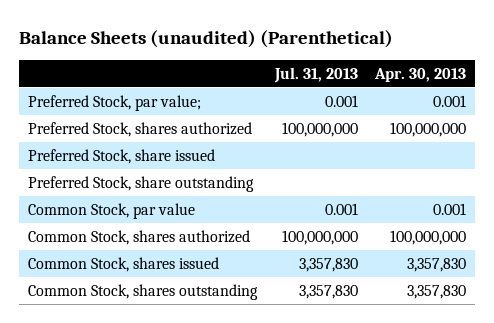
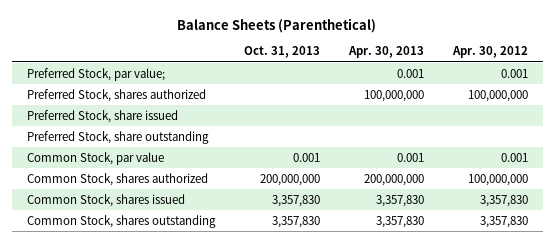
[18,29,393,48] Balance Sheets (unaudited) (Parenthetical) -> [177,17,377,33] Balance Sheets (Parenthetical)
[273,66,358,83] Jul. 31, 2013 -> none
none -> [243,46,320,59] Oct. 31, 2013
none -> [452,46,529,59] Apr. 30, 2012
[390,229,467,245] 100,000,000 -> [363,173,424,186] 200,000,000

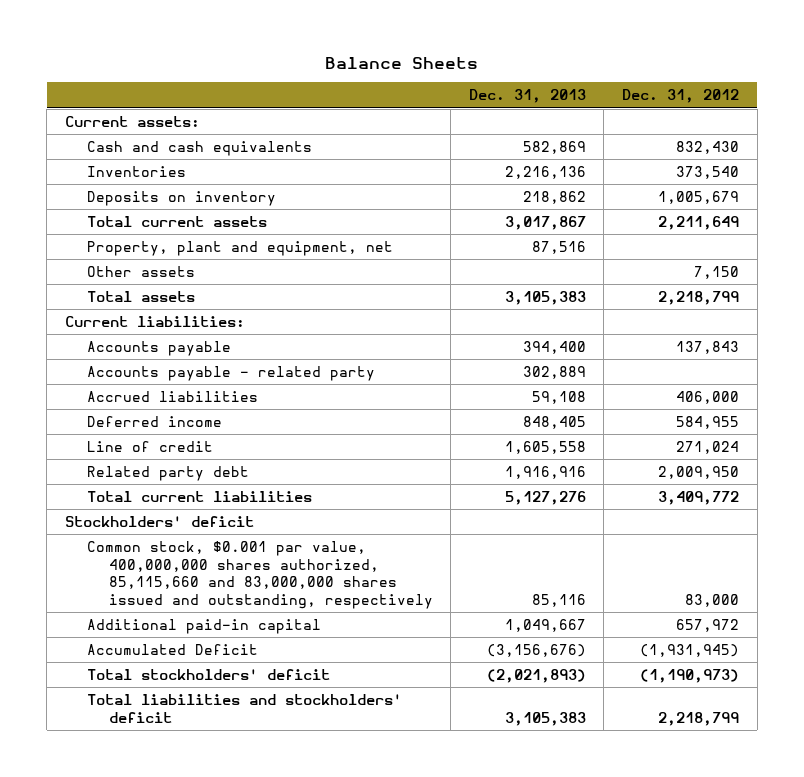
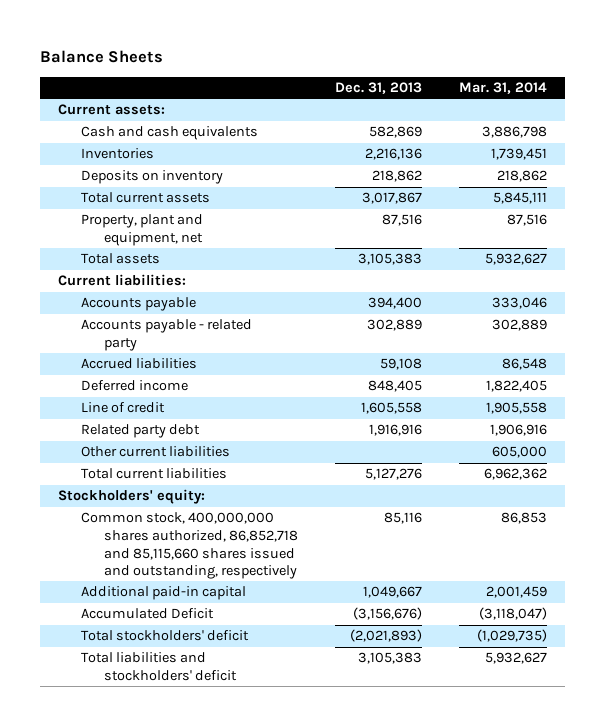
[621,89,739,104] Dec. 31, 2012 -> none
none -> [458,82,547,95] Mar. 31, 2014
[86,265,195,277] Other assets -> none
none -> [80,446,230,458] Other current liabilities
[65,515,255,527] Stockholders' deficit -> [58,489,206,505] Stockholders' equity:
[86,540,433,609] Common stock, $0.001 par value, 400,000,000 shares authorized, 85,115,660 and 83,000,000 shares issued and outstanding, respectively -> [80,512,298,580] Common stock, 400,000,000 shares authorized, 86,852,718 and 85,115,660 shares issued and outstanding, respectively

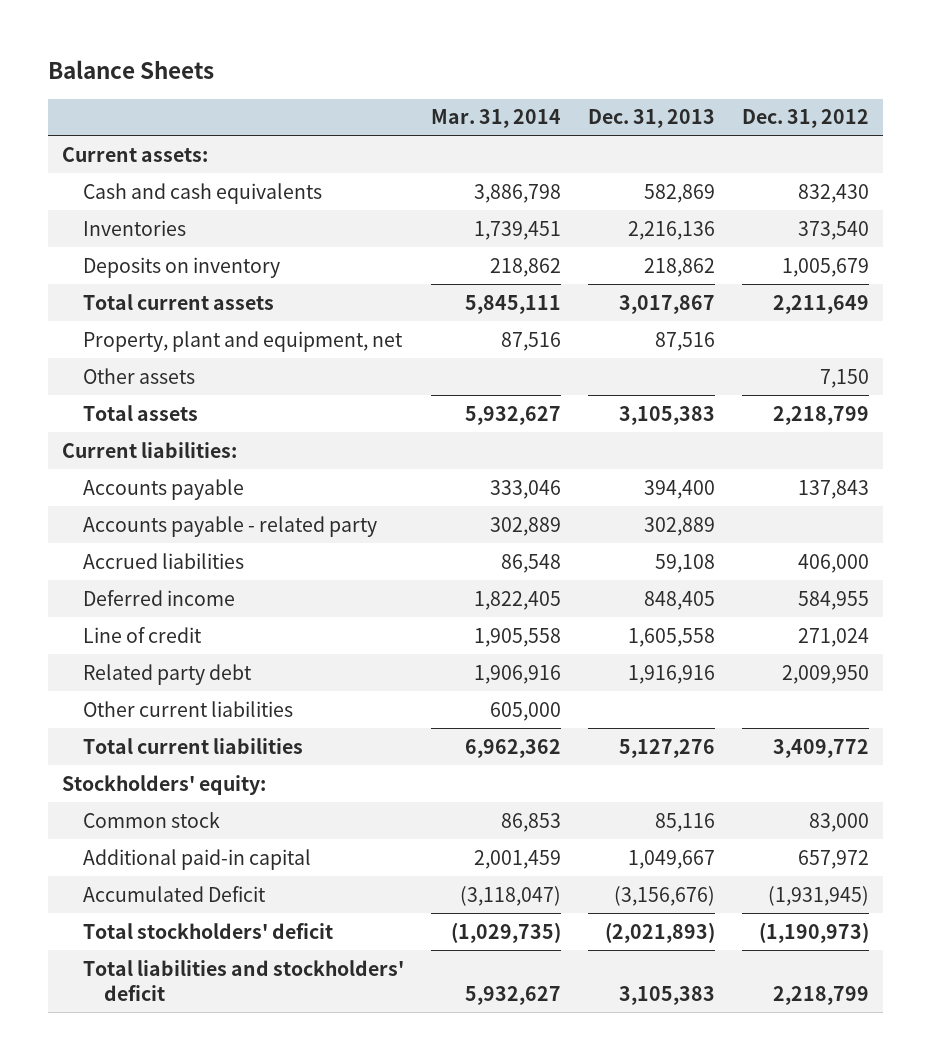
none -> [742,109,870,129] Dec. 31, 2012
none -> [82,367,195,384] Other assets
[80,512,298,580] Common stock, 400,000,000 shares authorized, 86,852,718 and 85,115,660 shares issued and outstanding, respectively -> [82,811,220,828] Common stock

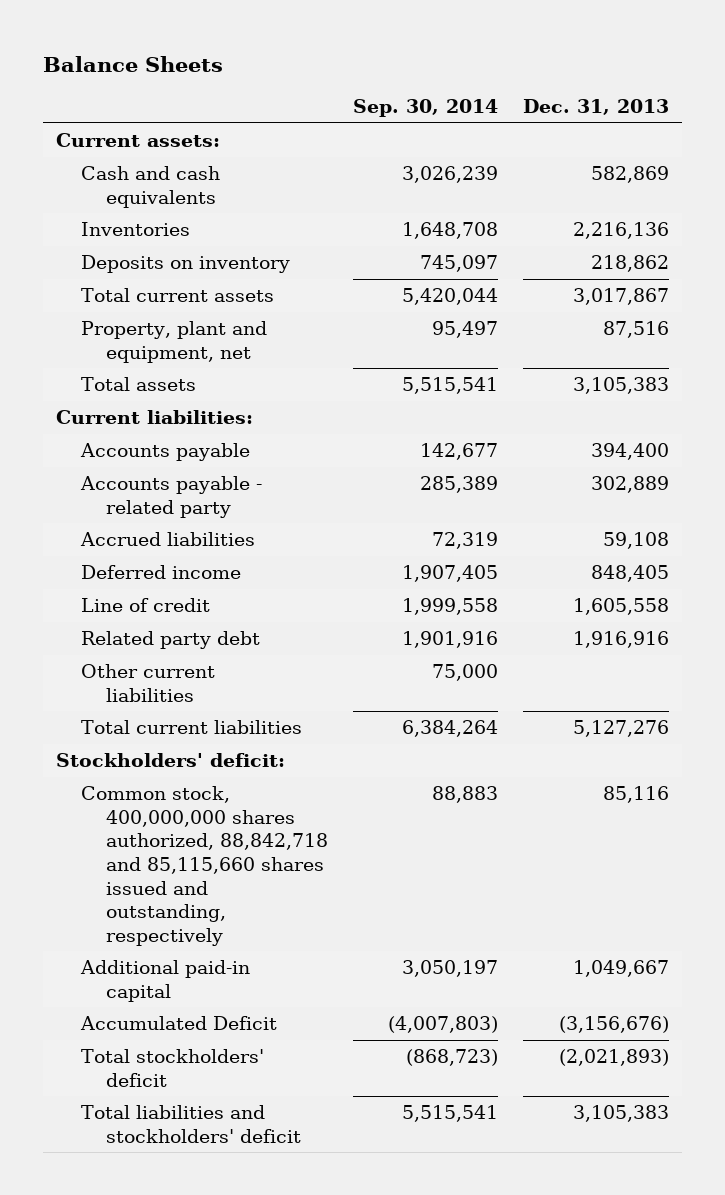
[430,109,561,129] Mar. 31, 2014 -> none
[742,109,870,129] Dec. 31, 2012 -> none
none -> [353,98,499,117] Sep. 30, 2014
[82,367,195,384] Other assets -> none
[61,774,266,795] Stockholders' equity: -> [55,753,285,768] Stockholders' deficit:
[82,811,220,828] Common stock -> [80,786,329,946] Common stock, 400,000,000 shares authorized, 88,842,718 and 85,115,660 shares issued and outstanding, respectively

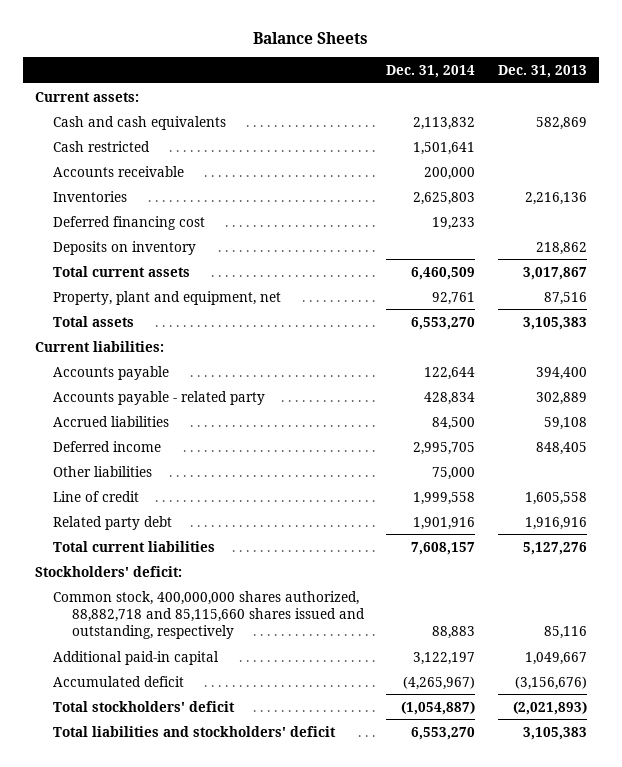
[353,98,499,117] Sep. 30, 2014 -> none
none -> [386,64,476,78] Dec. 31, 2014
none -> [53,140,151,152] Cash restricted
none -> [53,165,185,177] Accounts receivable
none -> [53,215,206,230] Deferred financing cost
none -> [53,465,153,477] Other liabilities
[80,664,215,702] Other current liabilities -> none
[80,786,329,946] Common stock, 400,000,000 shares authorized, 88,842,718 and 85,115,660 shares issued and outstanding, respectively -> [53,590,365,640] Common stock, 400,000,000 shares authorized, 88,882,718 and 85,115,660 shares issued and outstanding, respectively
[79,1016,277,1031] Accumulated Deficit -> [53,675,185,687] Accumulated deficit

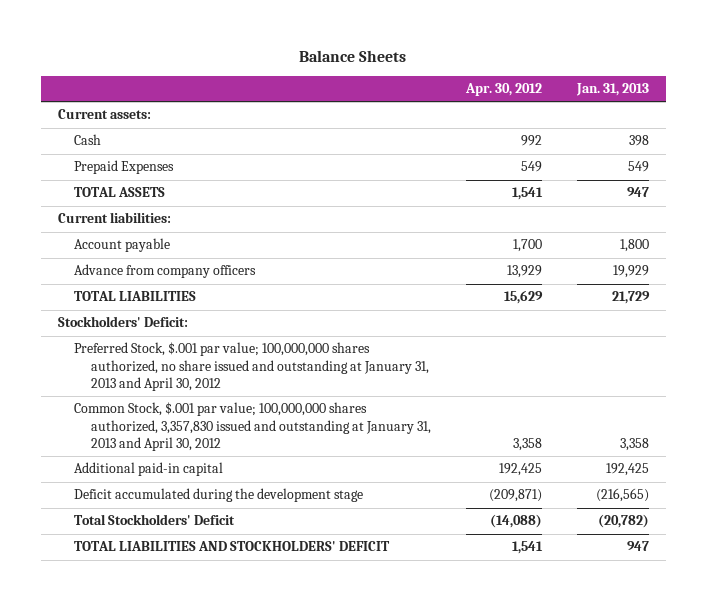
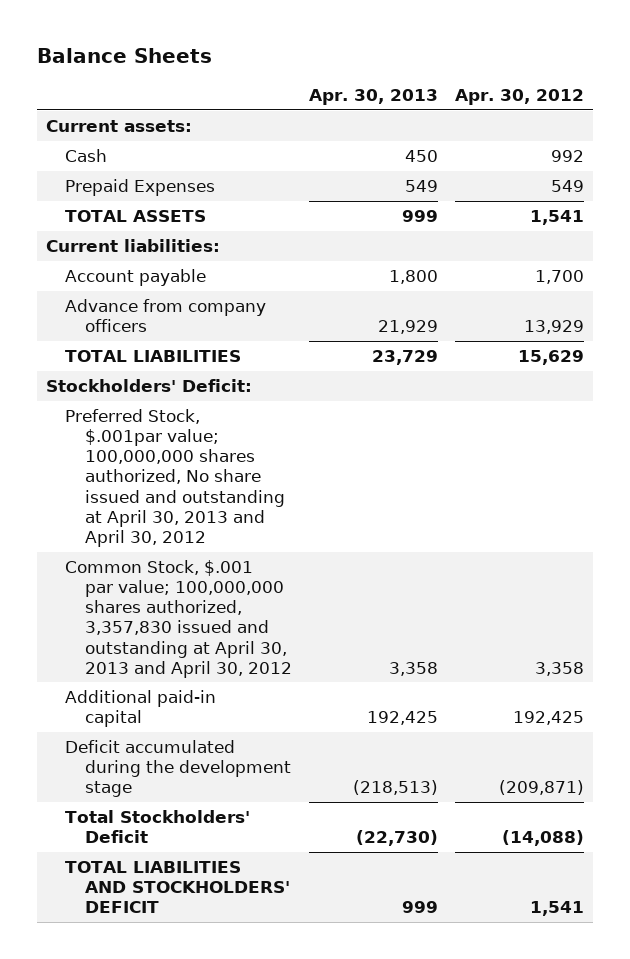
[575,83,649,97] Jan. 31, 2013 -> none
none -> [309,89,439,106] Apr. 30, 2013
[74,342,429,391] Preferred Stock, $.001 par value; 100,000,000 shares authorized, no share issued and outstanding at January 31, 2013 and April 30, 2012 -> [65,409,285,547] Preferred Stock, $.001par value; 100,000,000 shares authorized, No share issued and outstanding at April 30, 2013 and April 30, 2012
[74,402,431,451] Common Stock, $.001 par value; 100,000,000 shares authorized, 3,357,830 issued and outstanding at January 31, 2013 and April 30, 2012 -> [65,560,292,678] Common Stock, $.001 par value; 100,000,000 shares authorized, 3,357,830 issued and outstanding at April 30, 2013 and April 30, 2012

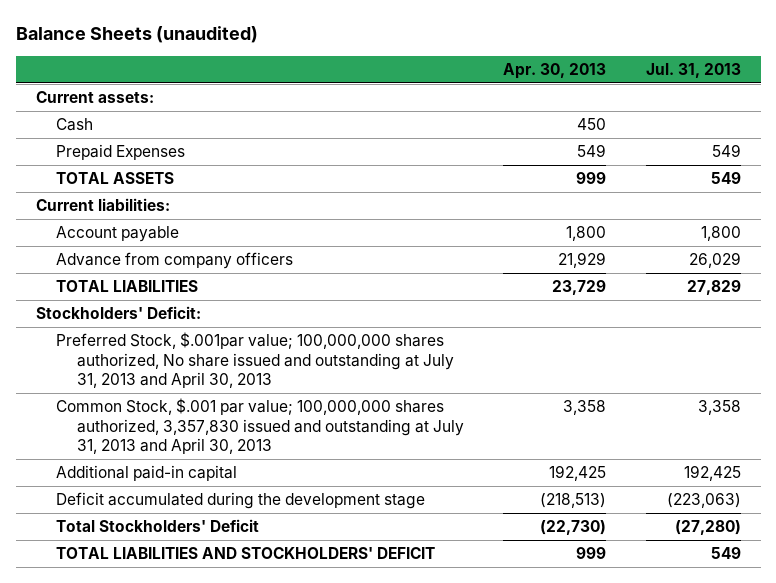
[37,48,213,64] Balance Sheets -> [15,26,258,44] Balance Sheets (unaudited)
[455,89,585,106] Apr. 30, 2012 -> none
none -> [645,63,741,79] Jul. 31, 2013
[65,409,285,547] Preferred Stock, $.001par value; 100,000,000 shares authorized, No share issued and outstanding at April 30, 2013 and April 30, 2012 -> [56,332,454,389] Preferred Stock, $.001par value; 100,000,000 shares authorized, No share issued and outstanding at July 31, 2013 and April 30, 2013
[65,560,292,678] Common Stock, $.001 par value; 100,000,000 shares authorized, 3,357,830 issued and outstanding at April 30, 2013 and April 30, 2012 -> [56,398,464,455] Common Stock, $.001 par value; 100,000,000 shares authorized, 3,357,830 issued and outstanding at July 31, 2013 and April 30, 2013

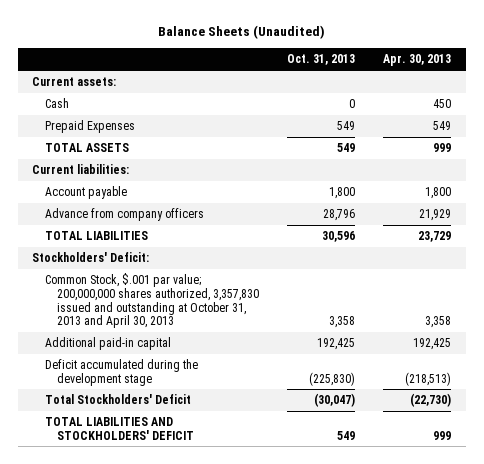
[15,26,258,44] Balance Sheets (unaudited) -> [157,25,325,40] Balance Sheets (Unaudited)
[645,63,741,79] Jul. 31, 2013 -> none
none -> [287,54,356,66] Oct. 31, 2013
[56,332,454,389] Preferred Stock, $.001par value; 100,000,000 shares authorized, No share issued and outstanding at July 31, 2013 and April 30, 2013 -> none
[56,398,464,455] Common Stock, $.001 par value; 100,000,000 shares authorized, 3,357,830 issued and outstanding at July 31, 2013 and April 30, 2013 -> [44,273,259,329] Common Stock, $.001 par value; 200,000,000 shares authorized, 3,357,830 issued and outstanding at October 31, 2013 and April 30, 2013

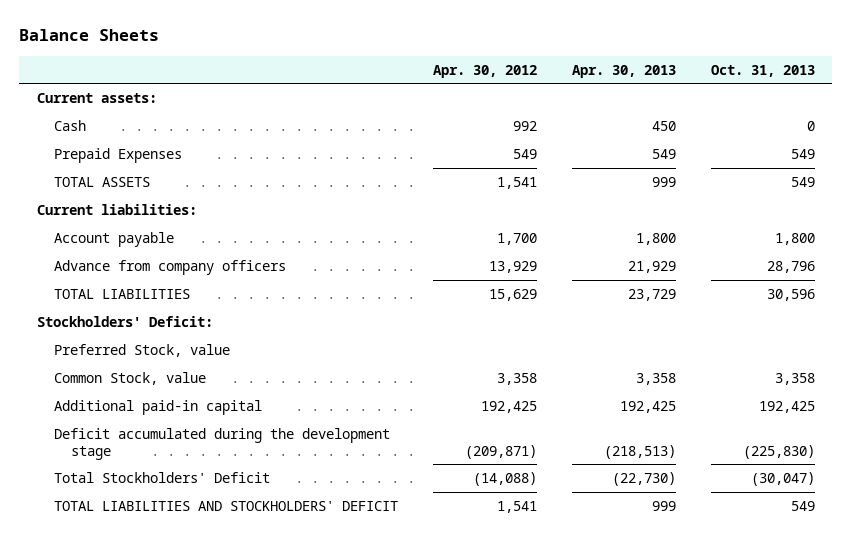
[157,25,325,40] Balance Sheets (Unaudited) -> [19,29,160,42] Balance Sheets
none -> [432,64,537,78] Apr. 30, 2012
none -> [53,343,230,357] Preferred Stock, value
[44,273,259,329] Common Stock, $.001 par value; 200,000,000 shares authorized, 3,357,830 issued and outstanding at October 31, 2013 and April 30, 2013 -> [53,371,206,385] Common Stock, value

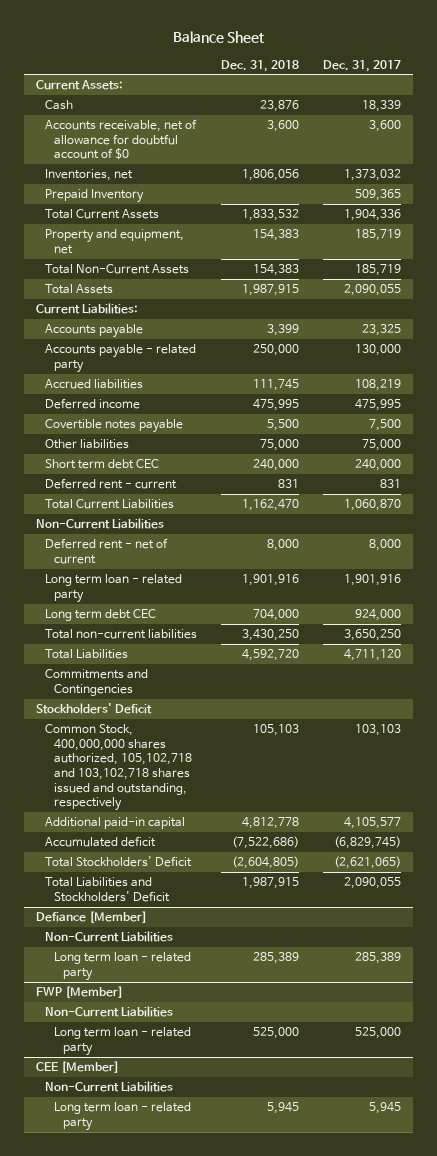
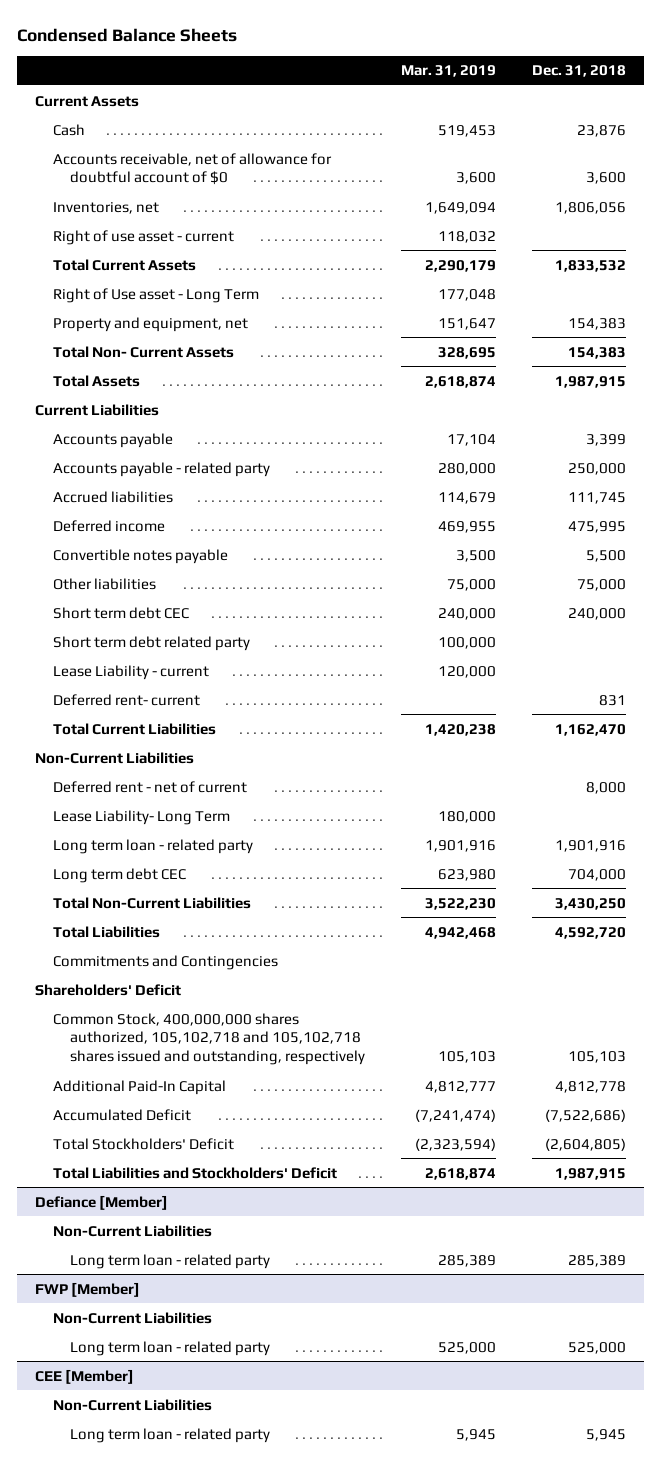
[172,31,264,44] Balance Sheet -> [16,27,237,42] Condensed Balance Sheets
[323,59,402,72] Dec. 31, 2017 -> none
none -> [401,65,497,78] Mar. 31, 2019
[36,80,124,91] Current Assets: -> [34,95,139,107] Current Assets
[45,189,145,204] Prepaid Inventory -> none
none -> [52,229,234,245] Right of use asset - current
none -> [52,287,259,303] Right of Use asset - Long Term
[45,264,190,275] Total Non-Current Assets -> [52,345,234,358] Total Non- Current Assets
[36,303,139,315] Current Liabilities: -> [34,403,159,416] Current Liabilities
[45,419,184,434] Covertible notes payable -> [52,548,228,564] Convertible notes payable
none -> [52,635,250,651] Short term debt related party
none -> [52,664,209,680] Lease Liability - current
[45,478,178,490] Deferred rent - current -> [52,693,200,706] Deferred rent- current
none -> [52,809,230,825] Lease Liability- Long Term
[45,629,198,640] Total non-current liabilities -> [52,896,251,909] Total Non-Current Liabilities
[36,703,153,715] Stockholders' Deficit -> [34,983,181,996] Shareholders' Deficit
[45,724,193,812] Common Stock, 400,000,000 shares authorized, 105,102,718 and 103,102,718 shares issued and outstanding, respectively -> [52,1012,366,1066] Common Stock, 400,000,000 shares authorized, 105,102,718 and 105,102,718 shares issued and outstanding, respectively
[45,817,186,830] Additional paid-in capital -> [52,1079,226,1095] Additional Paid-In Capital
[45,836,157,848] Accumulated deficit -> [52,1108,191,1121] Accumulated Deficit

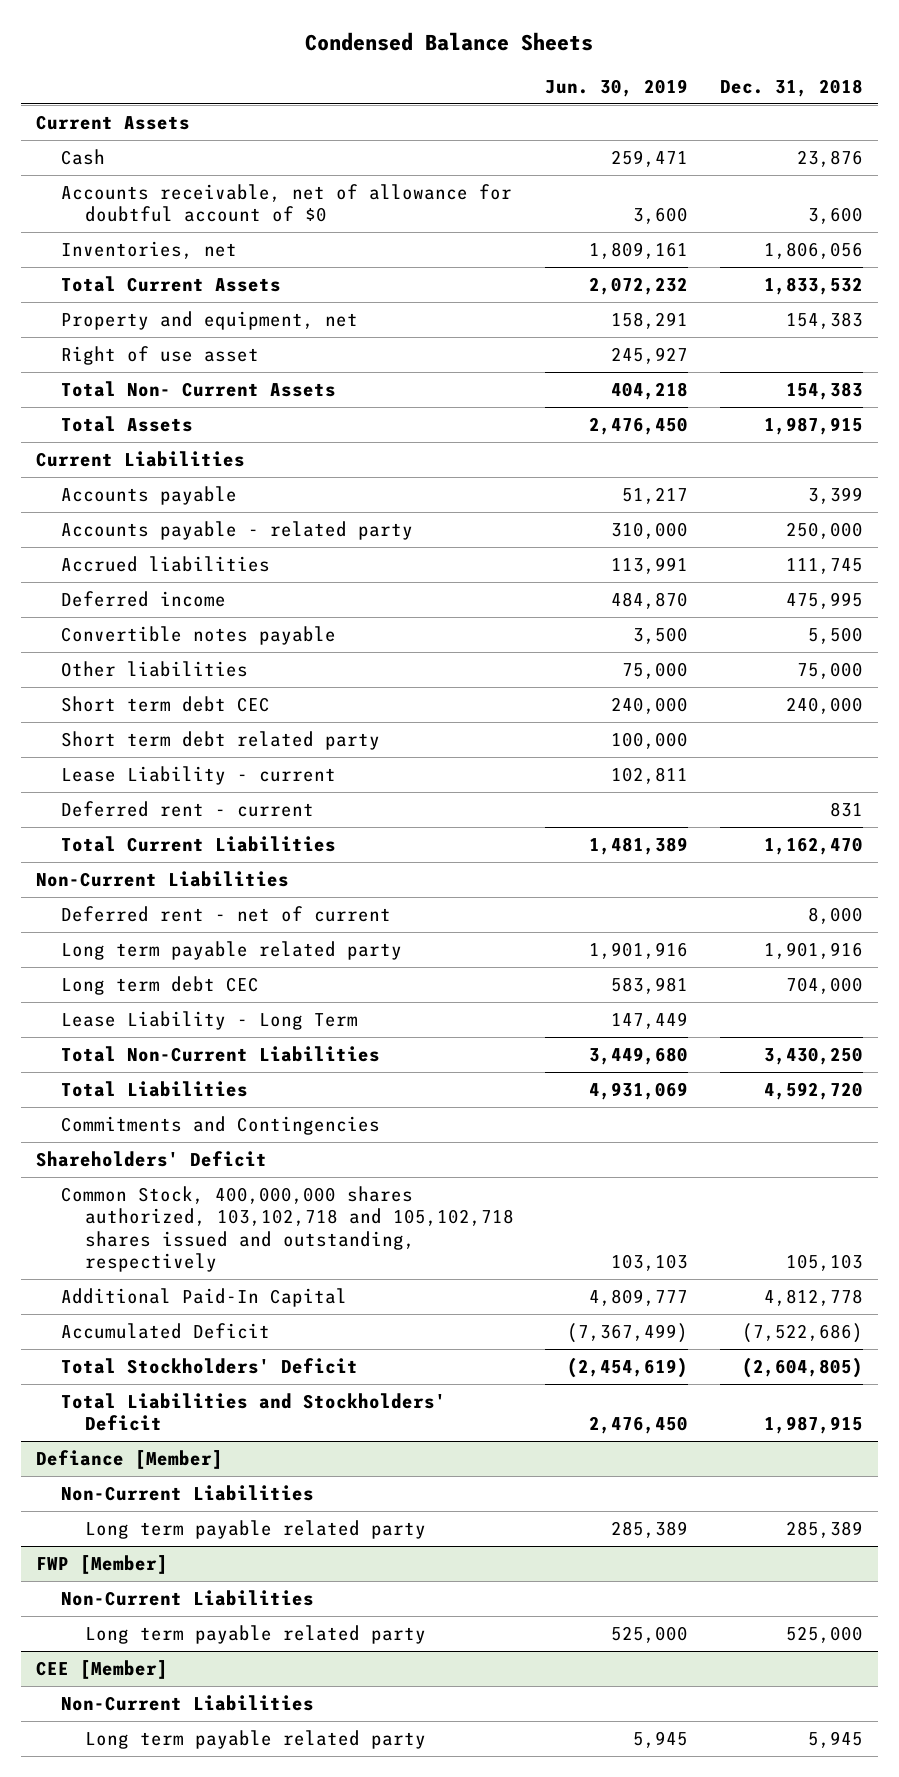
[401,65,497,78] Mar. 31, 2019 -> none
none -> [545,78,689,97] Jun. 30, 2019
[52,229,234,245] Right of use asset - current -> none
[52,287,259,303] Right of Use asset - Long Term -> none
none -> [60,346,259,366] Right of use asset
[52,693,200,706] Deferred rent- current -> [60,801,314,818] Deferred rent - current
[52,809,230,825] Lease Liability- Long Term -> none
[52,838,253,854] Long term loan - related party -> [60,941,402,961] Long term payable related party
none -> [60,1011,358,1031] Lease Liability - Long Term
[52,1012,366,1066] Common Stock, 400,000,000 shares authorized, 105,102,718 and 105,102,718 shares issued and outstanding, respectively -> [60,1186,515,1273] Common Stock, 400,000,000 shares authorized, 103,102,718 and 105,102,718 shares issued and outstanding, respectively
[70,1253,271,1269] Long term loan - related party -> [85,1520,427,1540] Long term payable related party
[70,1340,271,1356] Long term loan - related party -> [85,1625,427,1645] Long term payable related party
[70,1427,271,1443] Long term loan - related party -> [85,1730,427,1750] Long term payable related party

